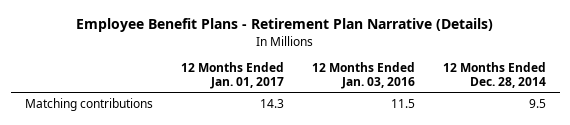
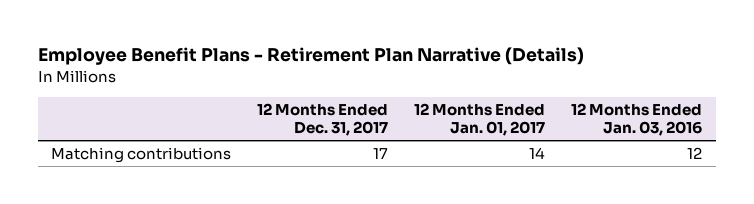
[442,62,546,89] 12 Months Ended Dec. 28, 2014 -> none
none -> [257,102,389,136] 12 Months Ended Dec. 31, 2017
[259,98,284,108] 14.3 -> [529,147,546,160] 14
[390,98,415,108] 11.5 -> [687,147,703,160] 12

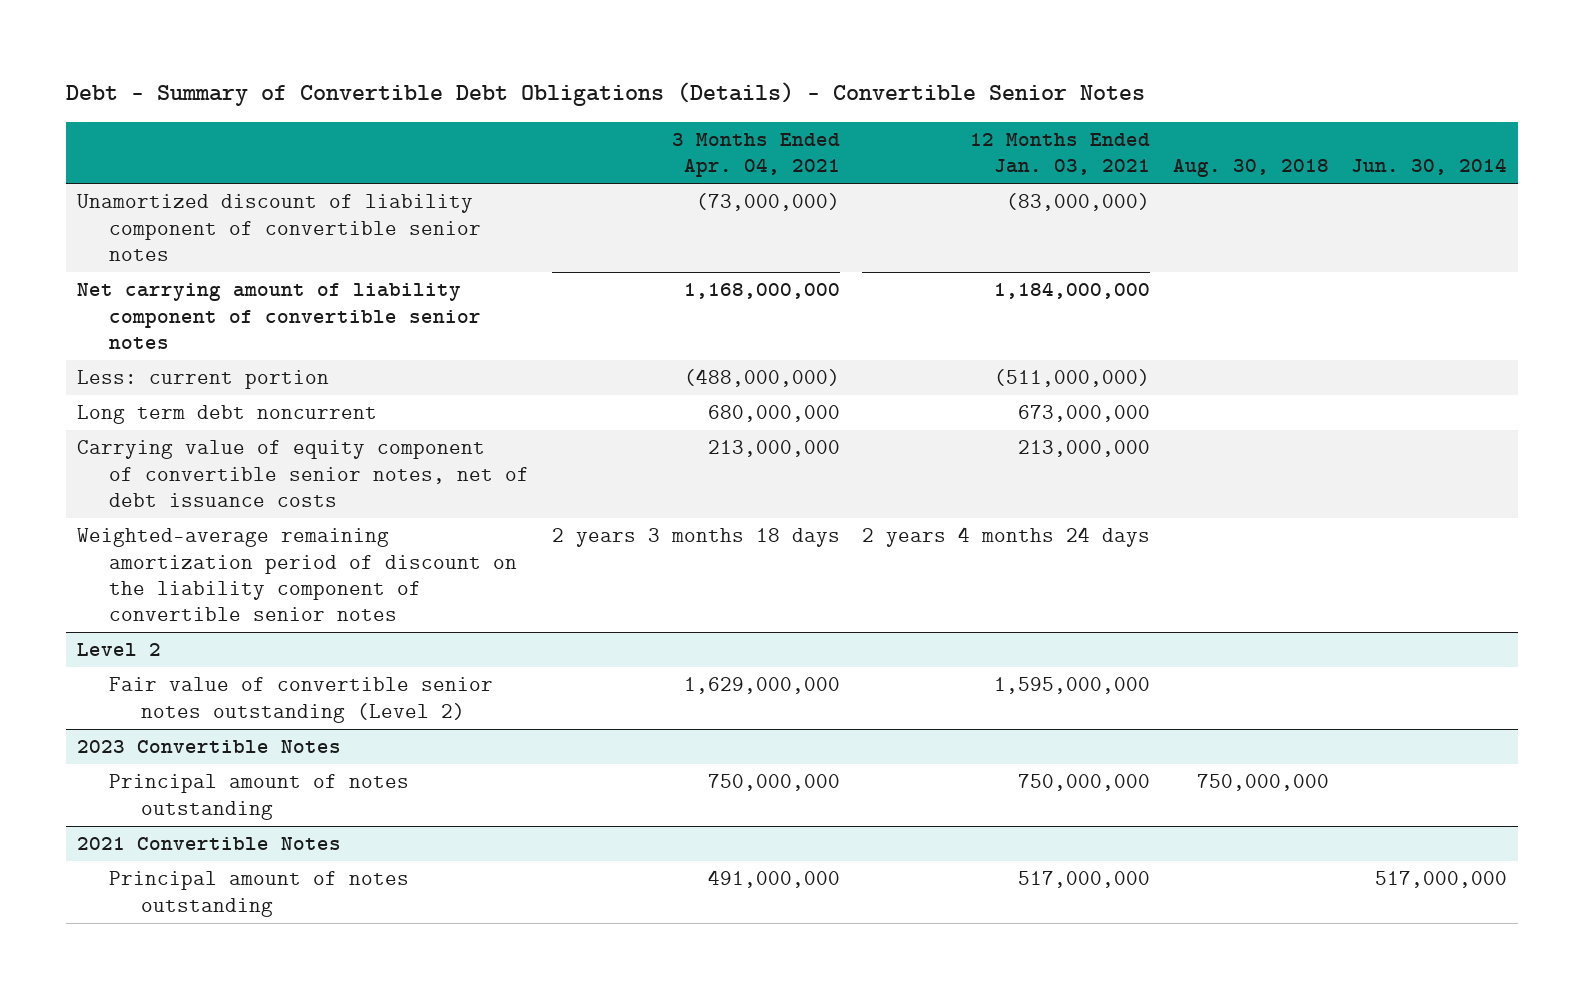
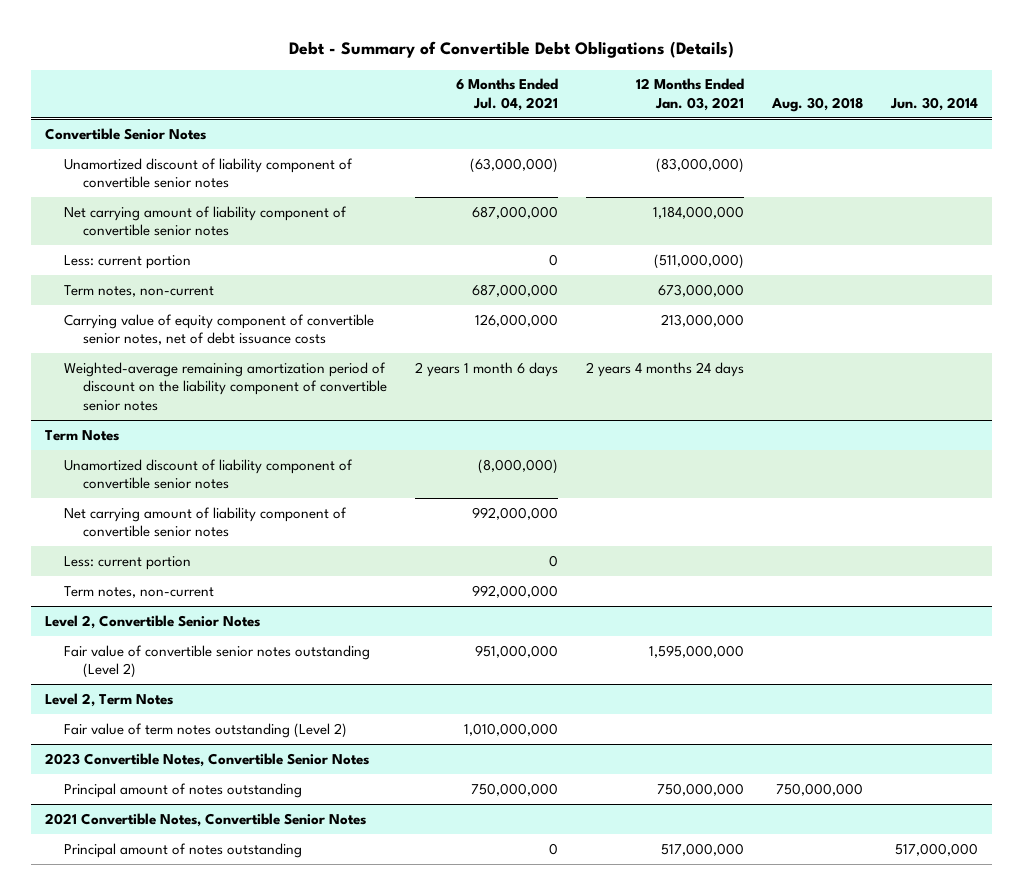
[66,81,1146,106] Debt - Summary of Convertible Debt Obligations (Details) - Convertible Senior Notes -> [288,41,734,59] Debt - Summary of Convertible Debt Obligations (Details)
[671,132,840,178] 3 Months Ended Apr. 04, 2021 -> none
none -> [456,78,559,111] 6 Months Ended Jul. 04, 2021
none -> [45,127,207,140] Convertible Senior Notes
[77,405,378,425] Long term debt noncurrent -> [64,284,215,297] Term notes, non-current
[77,643,162,657] Level 2 -> none
none -> [45,429,120,441] Term Notes
none -> [64,458,354,490] Unamortized discount of liability component of convertible senior notes
none -> [64,506,348,538] Net carrying amount of liability component of convertible senior notes
none -> [64,555,192,570] Less: current portion
none -> [64,585,215,598] Term notes, non-current
none -> [45,614,261,629] Level 2, Convertible Senior Notes
none -> [45,692,174,707] Level 2, Term Notes
none -> [64,722,348,738] Fair value of term notes outstanding (Level 2)
[77,740,342,754] 2023 Convertible Notes -> [45,752,370,767] 2023 Convertible Notes, Convertible Senior Notes
[77,837,342,851] 2021 Convertible Notes -> [45,812,367,827] 2021 Convertible Notes, Convertible Senior Notes

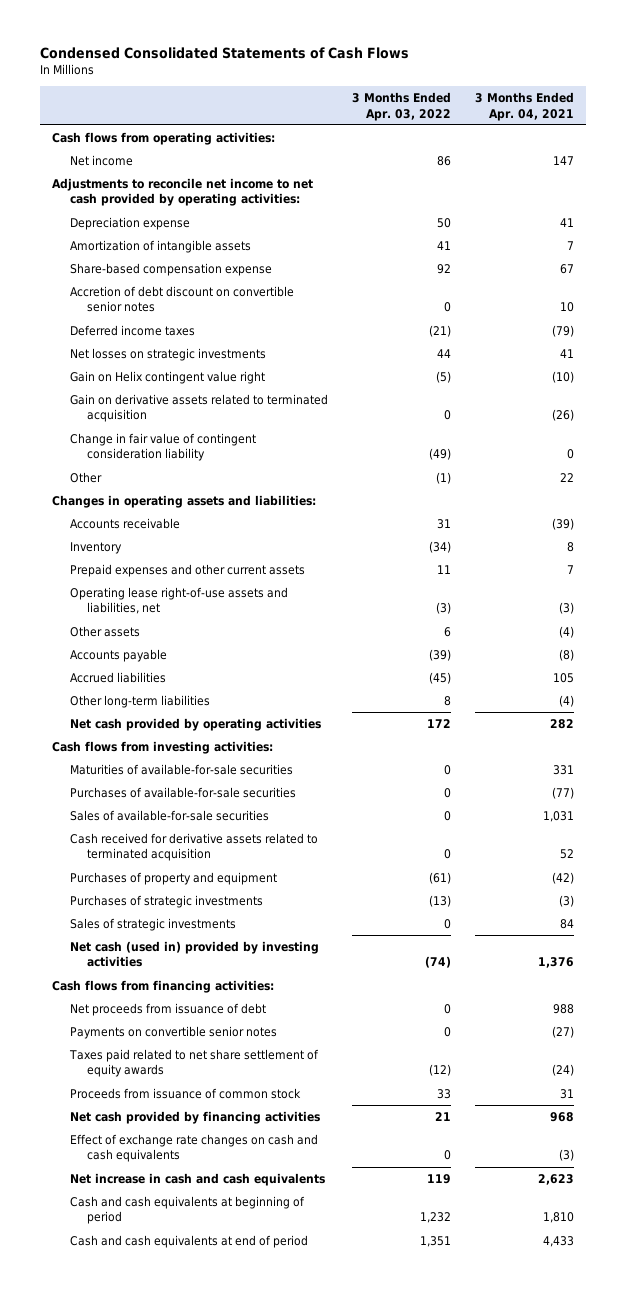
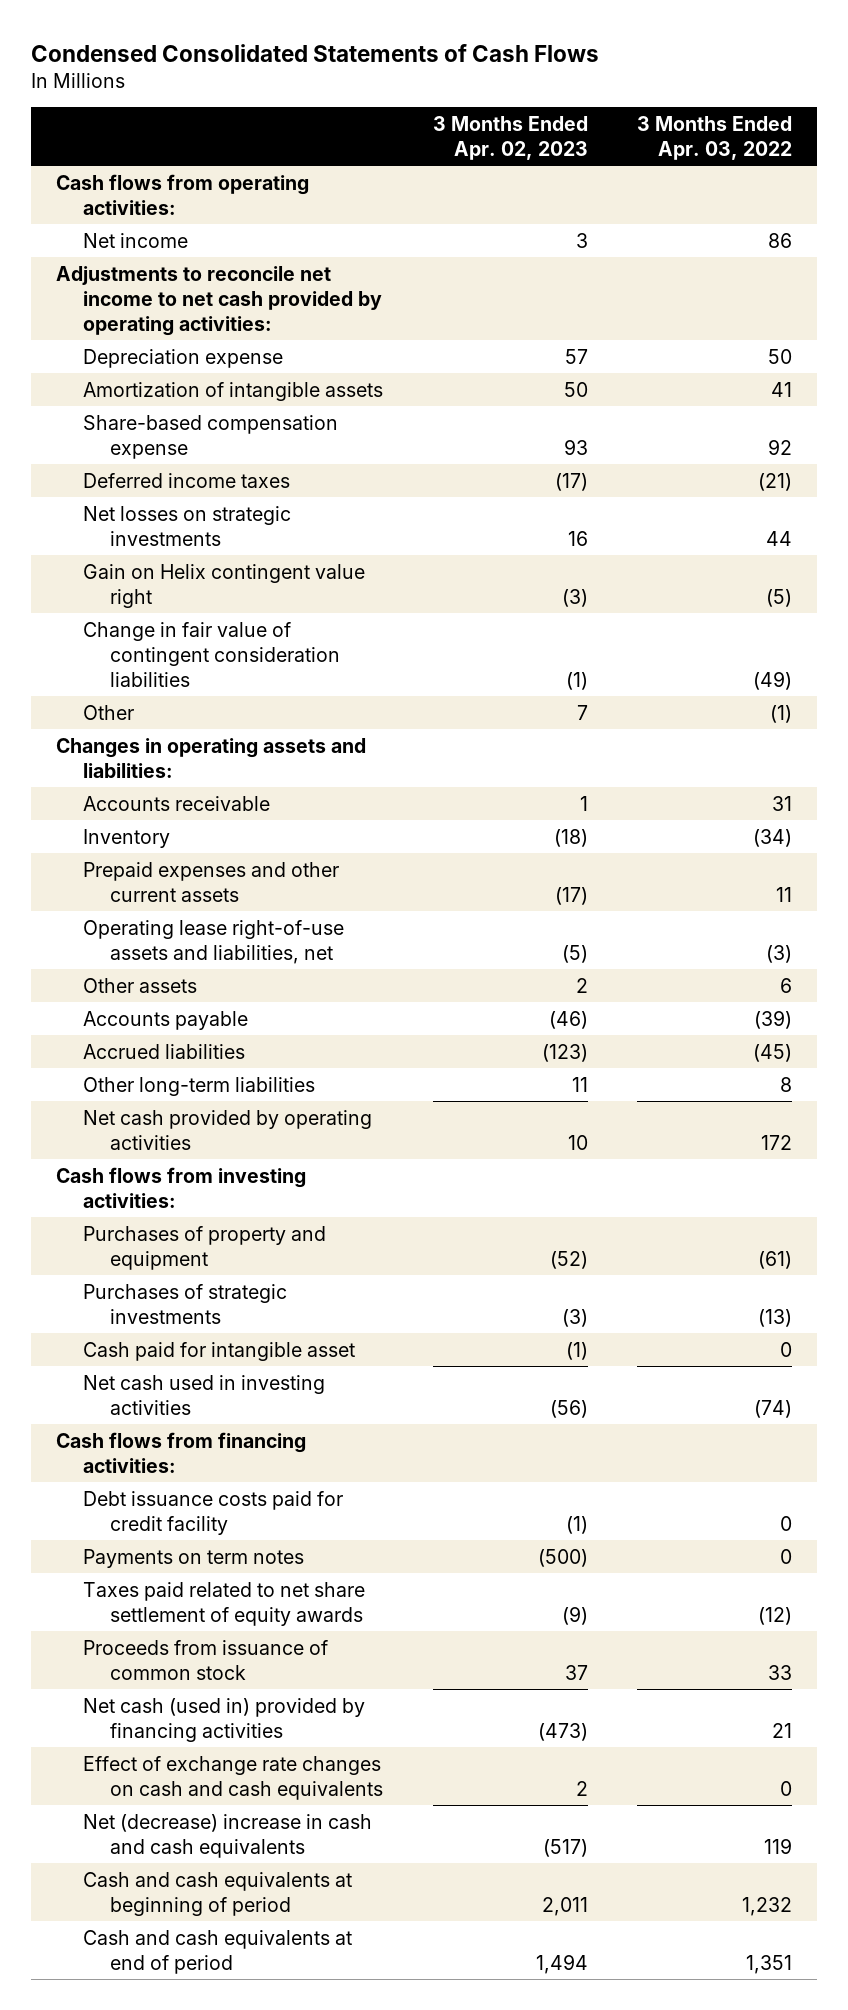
[474,92,574,121] 3 Months Ended Apr. 04, 2021 -> none
none -> [432,115,588,161] 3 Months Ended Apr. 02, 2023
[69,286,294,313] Accretion of debt discount on convertible senior notes -> none
[69,394,328,423] Gain on derivative assets related to terminated acquisition -> none
[69,433,256,462] Change in fair value of contingent consideration liability -> [83,621,341,687] Change in fair value of contingent consideration liabilities
[69,764,293,776] Maturities of available-for-sale securities -> none
[69,787,296,799] Purchases of available-for-sale securities -> none
[69,810,269,822] Sales of available-for-sale securities -> none
[69,833,318,862] Cash received for derivative assets related to terminated acquisition -> none
[69,918,236,932] Sales of strategic investments -> none
none -> [83,1341,356,1361] Cash paid for intangible asset
[69,941,319,968] Net cash (used in) provided by investing activities -> [83,1374,326,1415] Net cash used in investing activities
[69,1003,266,1017] Net proceeds from issuance of debt -> none
none -> [83,1490,344,1535] Debt issuance costs paid for credit facility
[69,1026,277,1040] Payments on convertible senior notes -> [83,1548,305,1568] Payments on term notes
[69,1111,320,1125] Net cash provided by financing activities -> [83,1697,366,1742] Net cash (used in) provided by financing activities
[69,1173,325,1187] Net increase in cash and cash equivalents -> [83,1813,373,1858] Net (decrease) increase in cash and cash equivalents

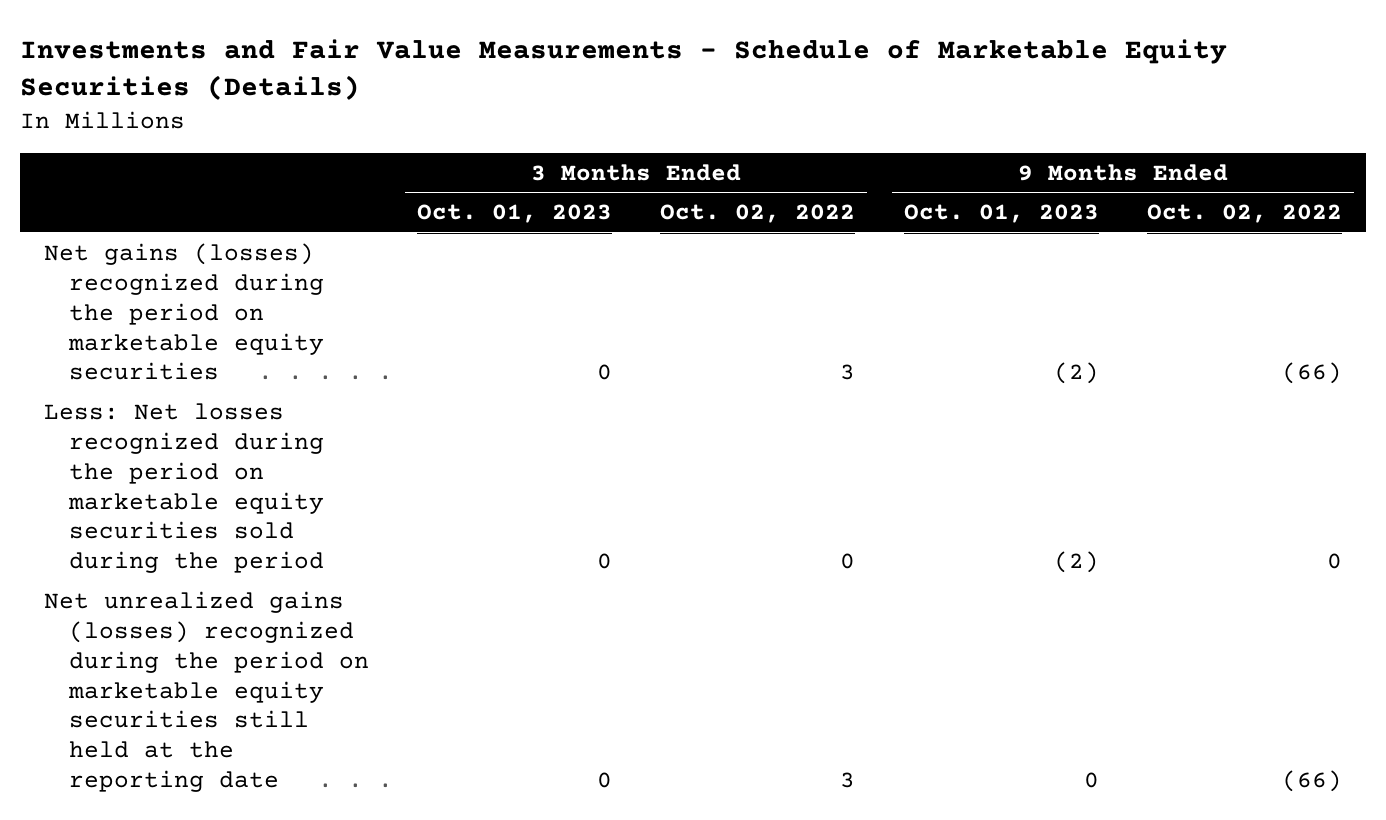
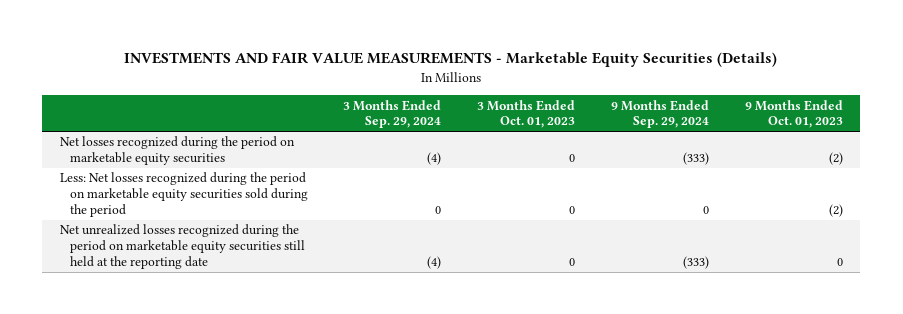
[19,38,1227,101] Investments and Fair Value Measurements - Schedule of Marketable Equity Securities (Details) -> [124,52,778,68] INVESTMENTS AND FAIR VALUE MEASUREMENTS - Marketable Equity Securities (Details)
[660,204,856,224] Oct. 02, 2022 -> none
[1146,204,1342,224] Oct. 02, 2022 -> none
none -> [343,99,442,129] 3 Months Ended Sep. 29, 2024
none -> [610,99,709,129] 9 Months Ended Sep. 29, 2024
[43,242,324,381] Net gains (losses) recognized during the period on marketable equity securities -> [60,136,296,166] Net losses recognized during the period on marketable equity securities
[43,590,369,793] Net unrealized gains (losses) recognized during the period on marketable equity securities still held at the reporting date -> [60,224,305,270] Net unrealized losses recognized during the period on marketable equity securities still held at the reporting date

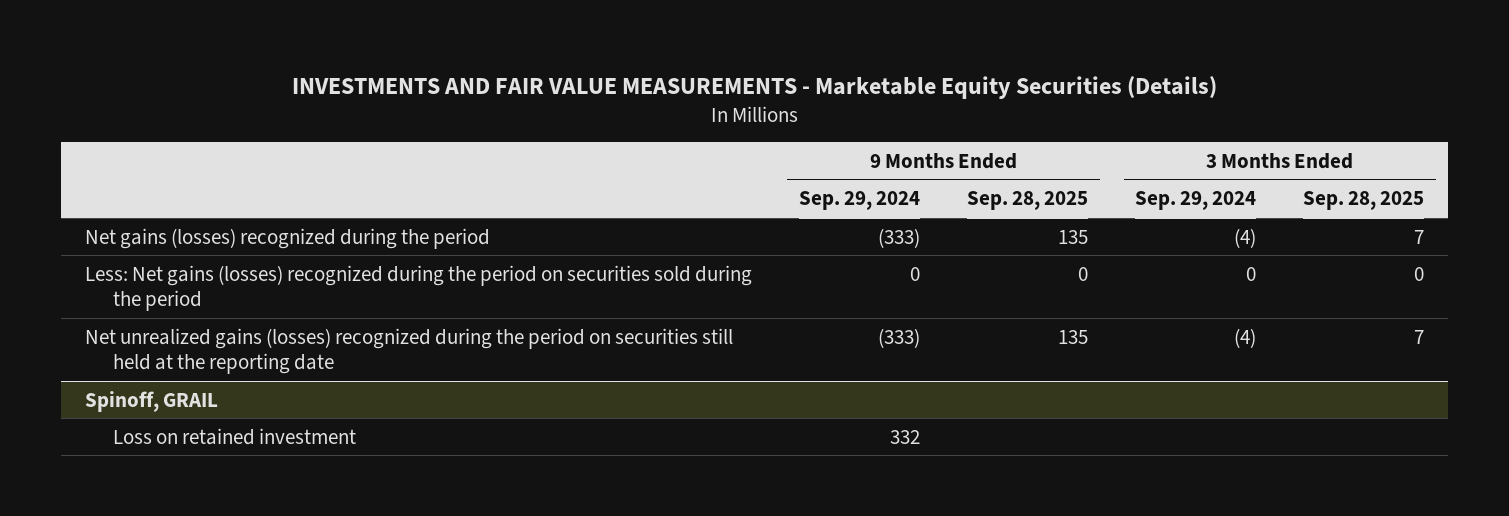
[477,99,576,129] 3 Months Ended Oct. 01, 2023 -> none
[744,99,843,129] 9 Months Ended Oct. 01, 2023 -> none
none -> [967,191,1089,211] Sep. 28, 2025
none -> [1303,191,1425,211] Sep. 28, 2025
[60,136,296,166] Net losses recognized during the period on marketable equity securities -> [84,227,490,249] Net gains (losses) recognized during the period
[60,172,308,218] Less: Net losses recognized during the period on marketable equity securities sold during the period -> [84,264,752,311] Less: Net gains (losses) recognized during the period on securities sold during the period
[60,224,305,270] Net unrealized losses recognized during the period on marketable equity securities still held at the reporting date -> [84,327,733,374] Net unrealized gains (losses) recognized during the period on securities still held at the reporting date
none -> [84,390,218,412] Spinoff, GRAIL
none -> [112,427,356,445] Loss on retained investment

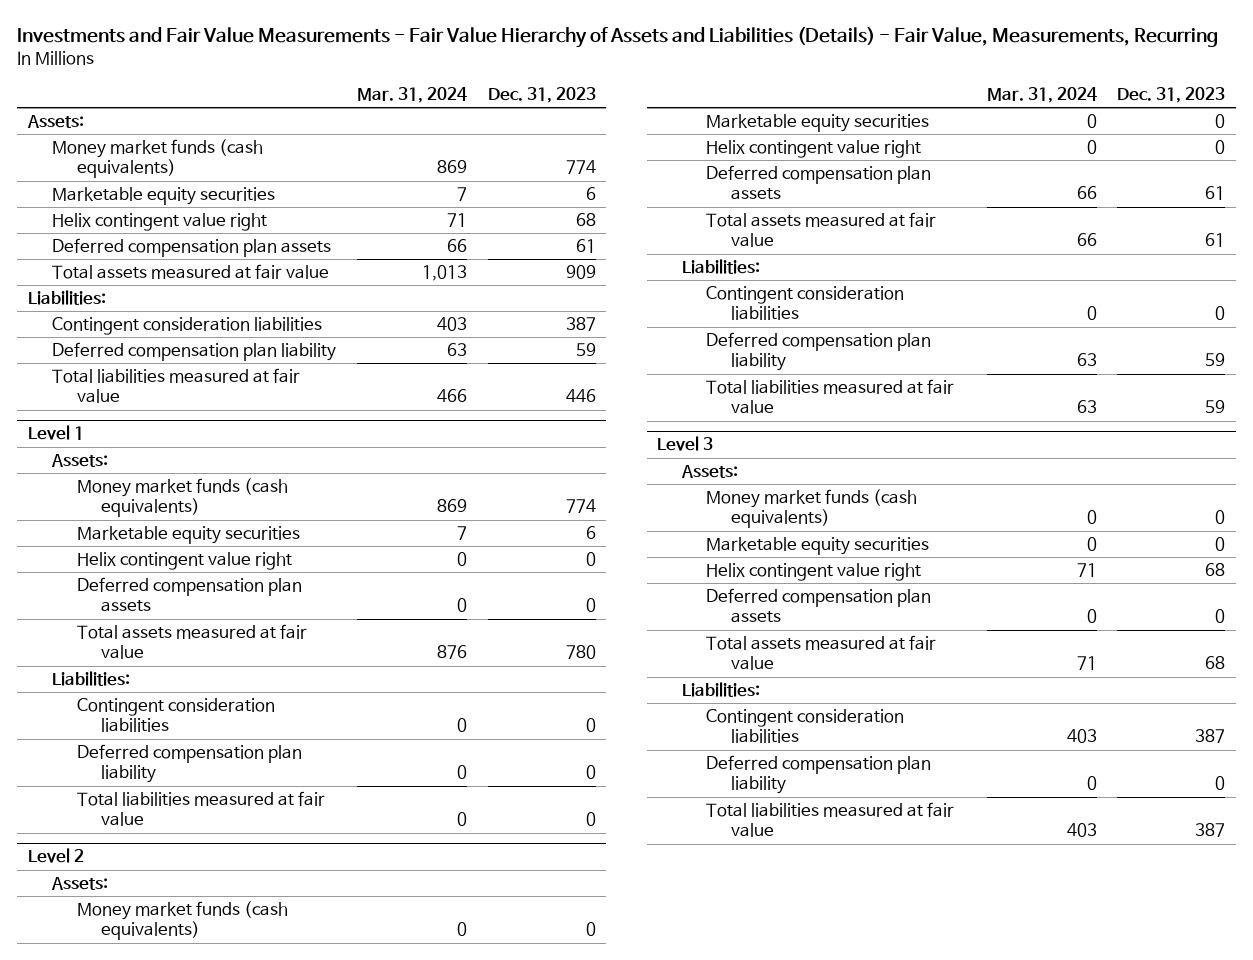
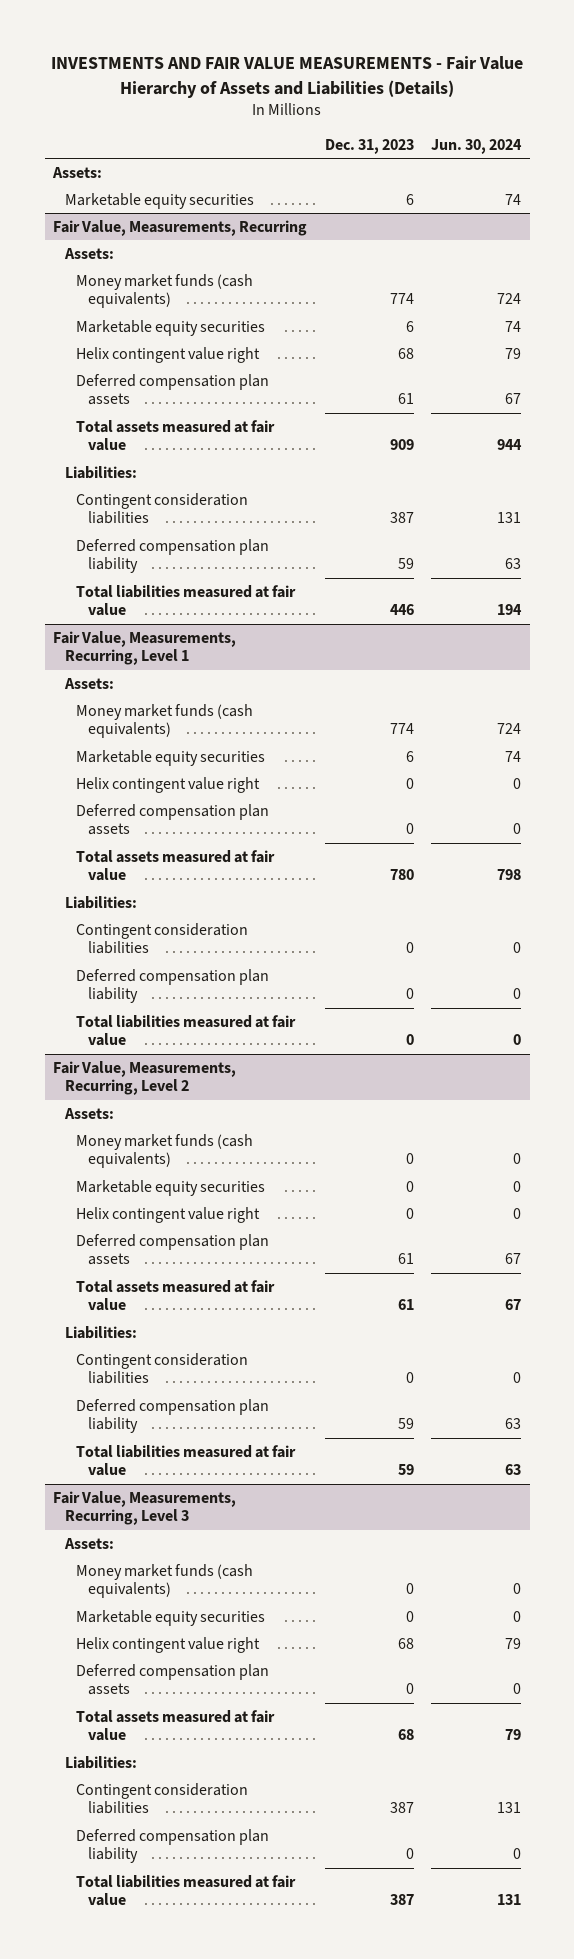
[17,27,1219,49] Investments and Fair Value Measurements - Fair Value Hierarchy of Assets and Liabilities (Details) - Fair Value, Measurements, Recurring -> [51,56,524,98] INVESTMENTS AND FAIR VALUE MEASUREMENTS - Fair Value Hierarchy of Assets and Liabilities (Details)
[356,86,467,103] Mar. 31, 2024 -> none
none -> [430,138,522,154] Jun. 30, 2024
none -> [64,192,254,209] Marketable equity securities
none -> [53,219,308,236] Fair Value, Measurements, Recurring
none -> [63,247,114,259] Assets:
[27,425,84,441] Level 1 -> none
none -> [53,630,237,666] Fair Value, Measurements, Recurring, Level 1
[27,848,84,864] Level 2 -> none
none -> [53,1060,237,1096] Fair Value, Measurements, Recurring, Level 2
[657,436,714,452] Level 3 -> none
none -> [53,1490,237,1526] Fair Value, Measurements, Recurring, Level 3

